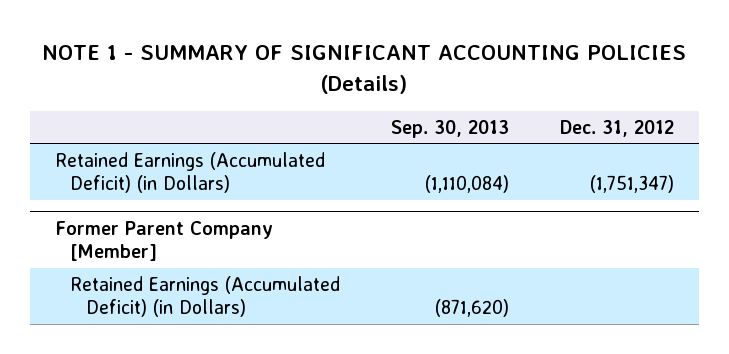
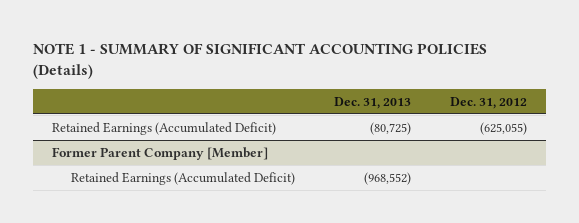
[391,119,510,138] Sep. 30, 2013 -> none
none -> [334,96,412,109] Dec. 31, 2013
[54,151,325,194] Retained Earnings (Accumulated Deficit) (in Dollars) -> [52,122,277,136] Retained Earnings (Accumulated Deficit)
[589,175,674,194] (1,751,347) -> [479,122,527,136] (625,055)
[70,275,341,318] Retained Earnings (Accumulated Deficit) (in Dollars) -> [71,172,296,186] Retained Earnings (Accumulated Deficit)

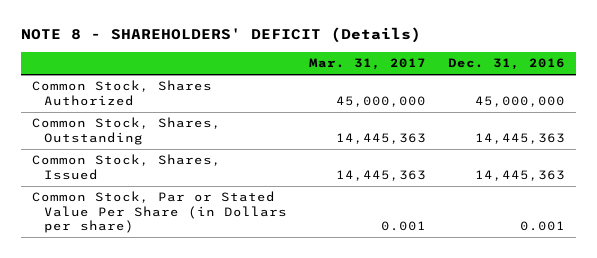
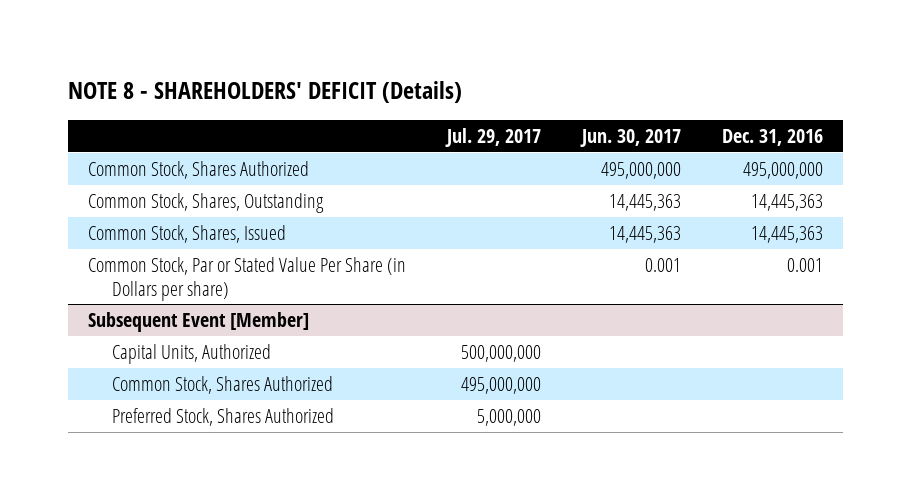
[308,58,426,71] Mar. 31, 2017 -> none
none -> [445,127,542,147] Jul. 29, 2017
none -> [579,128,681,147] Jun. 30, 2017
[474,95,565,107] 45,000,000 -> [742,162,823,180] 495,000,000
none -> [88,312,310,333] Subsequent Event [Member]
none -> [111,344,271,365] Capital Units, Authorized
none -> [111,376,333,395] Common Stock, Shares Authorized
none -> [111,408,334,427] Preferred Stock, Shares Authorized

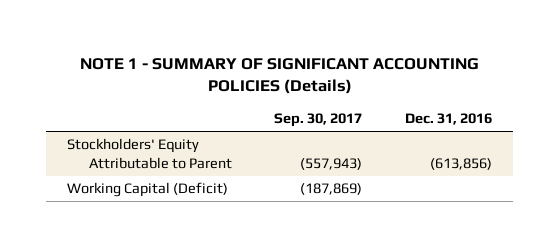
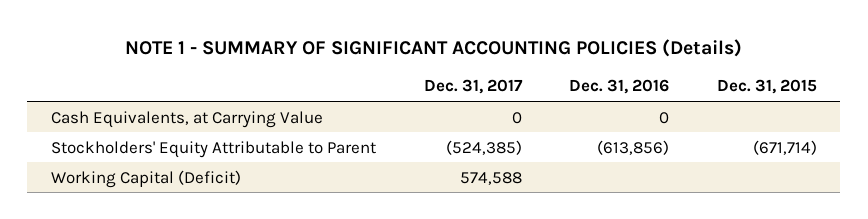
[274,113,363,128] Sep. 30, 2017 -> none
none -> [423,79,523,95] Dec. 31, 2017
none -> [716,79,817,95] Dec. 31, 2015
none -> [51,110,324,128] Cash Equivalents, at Carrying Value

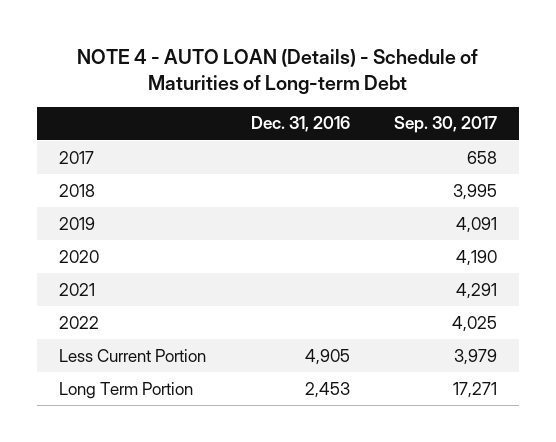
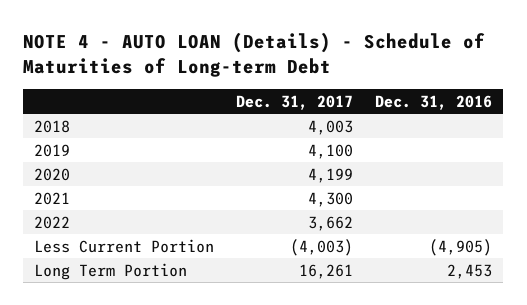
[393,116,497,134] Sep. 30, 2017 -> none
none -> [236,94,354,110] Dec. 31, 2017
[59,150,95,164] 2017 -> none
[304,348,350,365] 4,905 -> [429,238,493,256] (4,905)

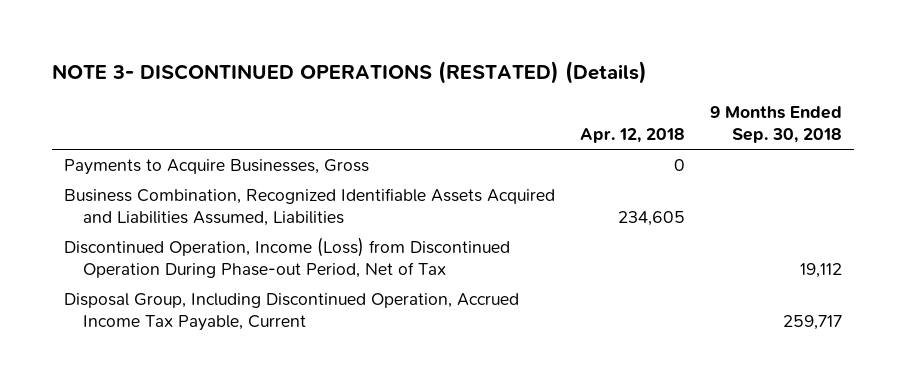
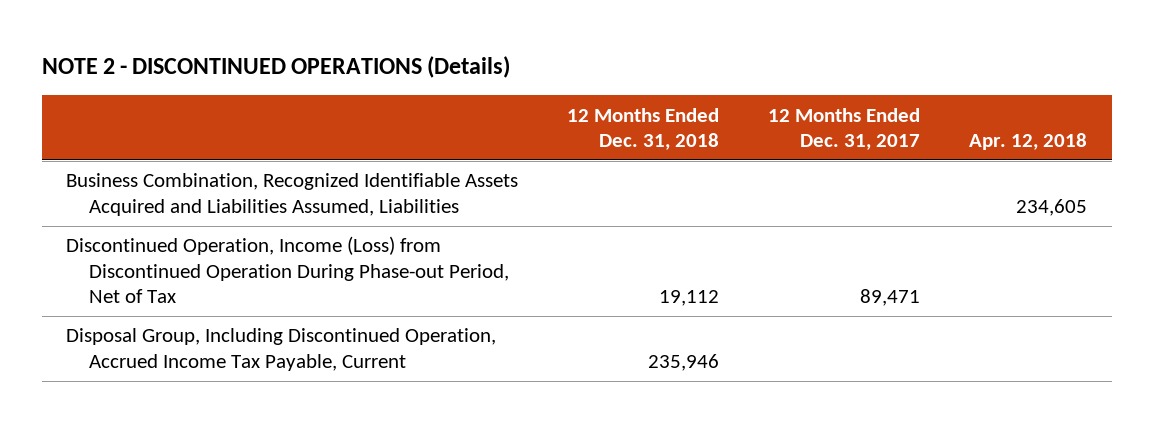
[51,61,647,85] NOTE 3- DISCONTINUED OPERATIONS (RESTATED) (Details) -> [41,56,510,79] NOTE 2 - DISCONTINUED OPERATIONS (Details)
[709,105,842,144] 9 Months Ended Sep. 30, 2018 -> none
none -> [567,107,720,151] 12 Months Ended Dec. 31, 2018
none -> [768,107,921,151] 12 Months Ended Dec. 31, 2017
[64,158,370,175] Payments to Acquire Businesses, Gross -> none

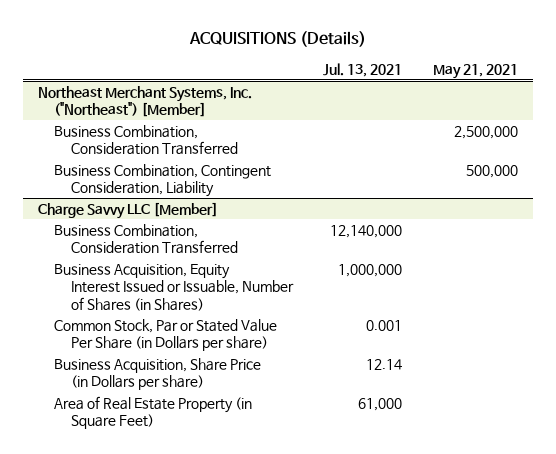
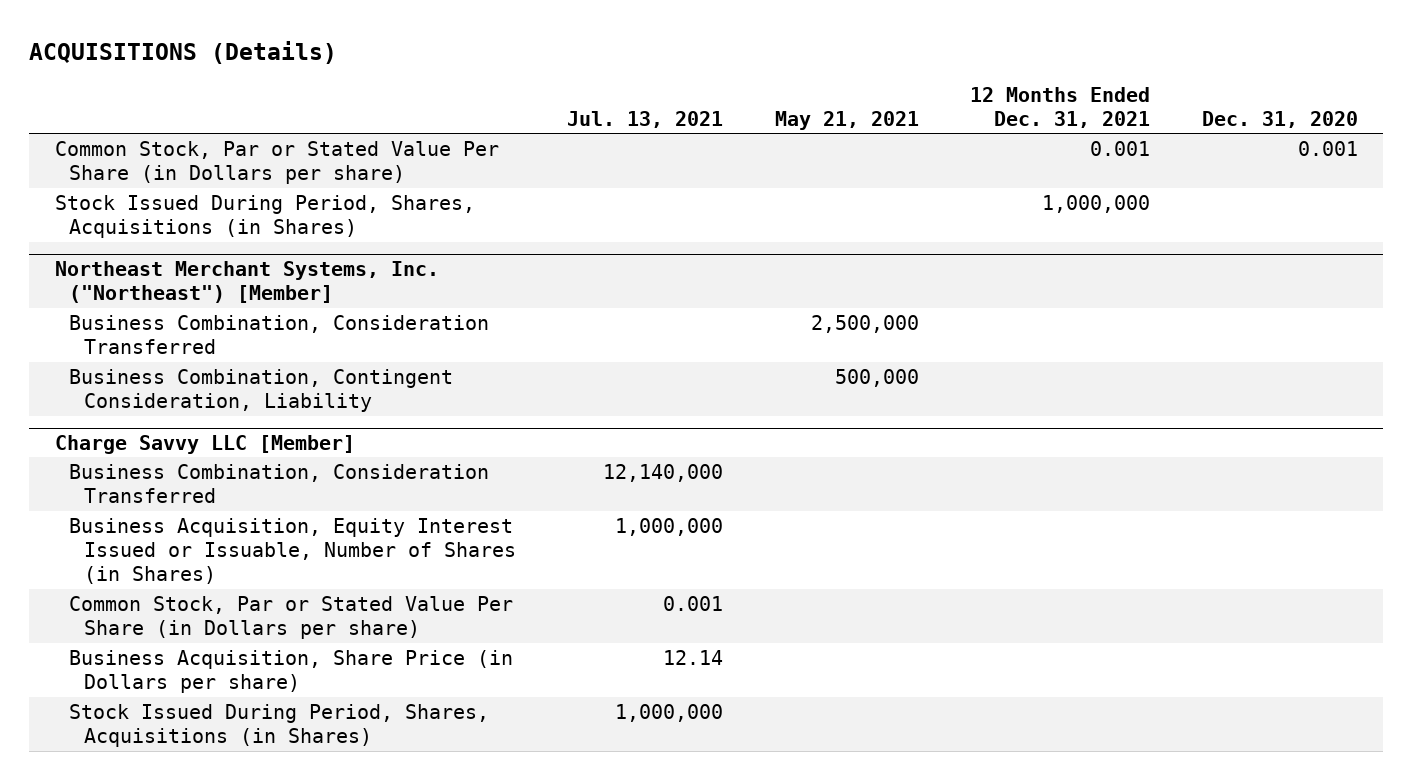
none -> [970,86,1151,129] 12 Months Ended Dec. 31, 2021
none -> [1201,111,1358,129] Dec. 31, 2020
none -> [55,140,500,185] Common Stock, Par or Stated Value Per Share (in Dollars per share)
none -> [55,194,476,239] Stock Issued During Period, Shares, Acquisitions (in Shares)
[54,395,253,430] Area of Real Estate Property (in Square Feet) -> none
none -> [69,703,490,748] Stock Issued During Period, Shares, Acquisitions (in Shares)

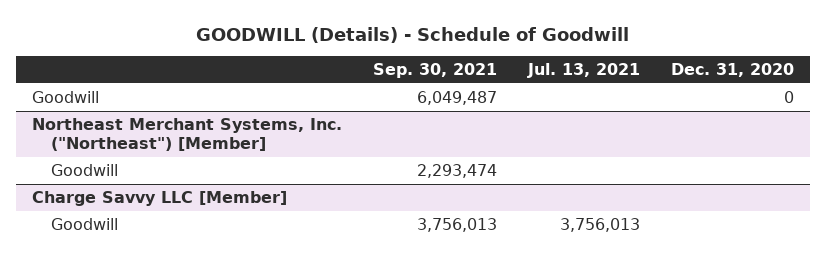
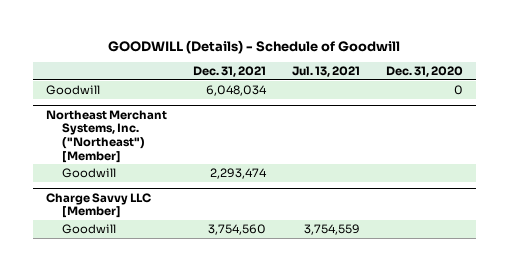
[373,63,498,79] Sep. 30, 2021 -> none
none -> [192,65,266,77] Dec. 31, 2021
[560,218,641,233] 3,756,013 -> [303,224,360,236] 3,754,559

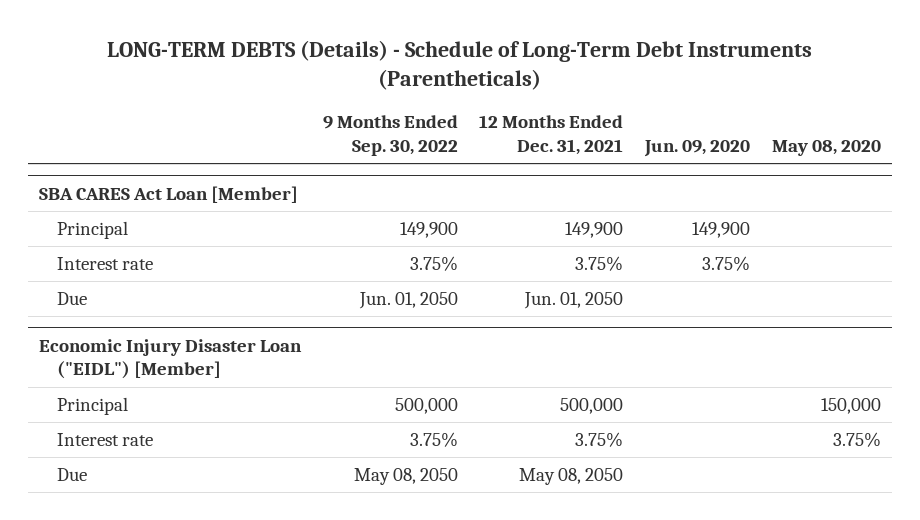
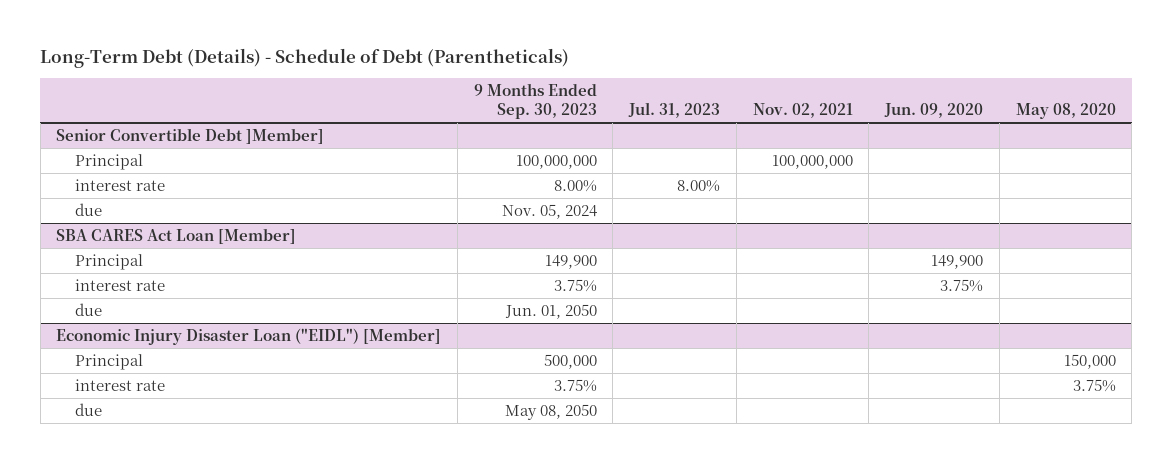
[106,39,812,90] LONG-TERM DEBTS (Details) - Schedule of Long-Term Debt Instruments (Parentheticals) -> [40,48,570,69] Long-Term Debt (Details) - Schedule of Debt (Parentheticals)
[322,115,458,157] 9 Months Ended Sep. 30, 2022 -> none
[479,115,624,156] 12 Months Ended Dec. 31, 2021 -> none
none -> [473,83,597,120] 9 Months Ended Sep. 30, 2023
none -> [628,102,721,119] Jul. 31, 2023
none -> [752,103,853,119] Nov. 02, 2021
none -> [56,128,325,145] Senior Convertible Debt ]Member]
none -> [75,154,144,171] Principal
none -> [75,179,166,192] interest rate
none -> [75,203,103,217] due
[56,256,153,270] Interest rate -> [75,279,166,292] interest rate
[56,291,87,305] Due -> [75,303,103,317] due
[56,432,153,446] Interest rate -> [75,379,166,392] interest rate
[56,467,87,481] Due -> [75,403,103,417] due

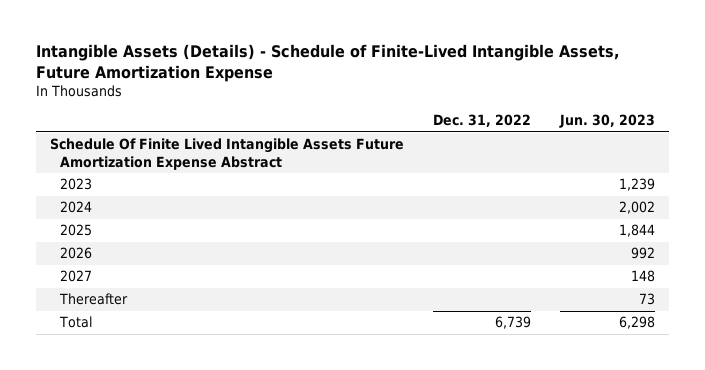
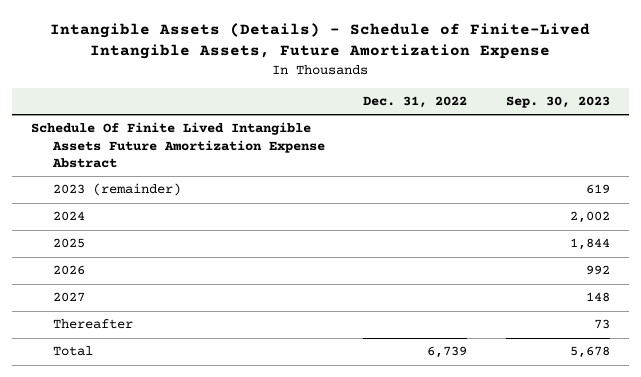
[558,114,655,129] Jun. 30, 2023 -> none
none -> [505,95,610,108] Sep. 30, 2023
[60,178,93,191] 2023 -> [53,183,182,197] 2023 (remainder)

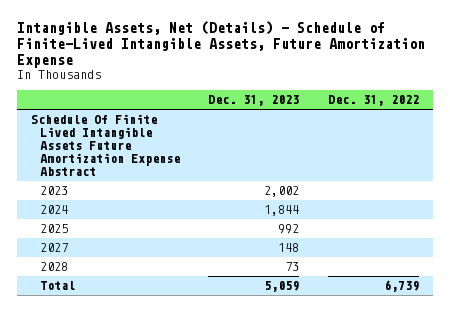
[50,22,591,60] Intangible Assets (Details) - Schedule of Finite-Lived Intangible Assets, Future Amortization Expense -> [16,21,425,69] Intangible Assets, Net (Details) - Schedule of Finite-Lived Intangible Assets, Future Amortization Expense
[505,95,610,108] Sep. 30, 2023 -> none
none -> [208,95,300,107] Dec. 31, 2023
[53,183,182,197] 2023 (remainder) -> [39,186,68,196] 2023
[53,265,86,276] 2026 -> none
[53,319,134,330] Thereafter -> none
none -> [39,262,68,272] 2028

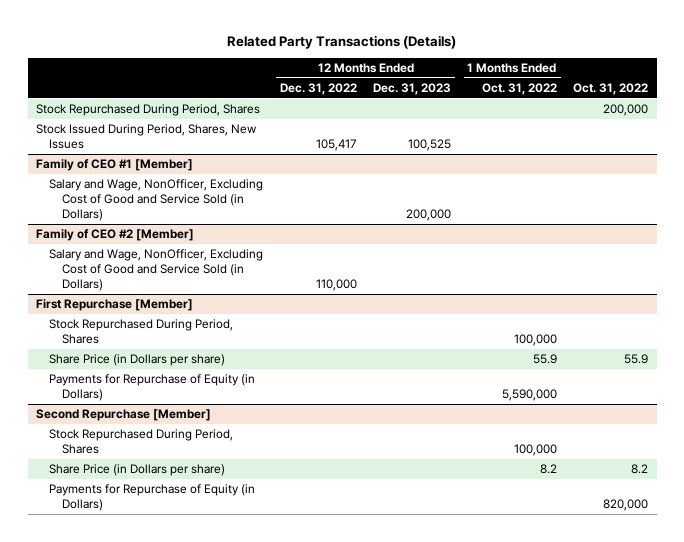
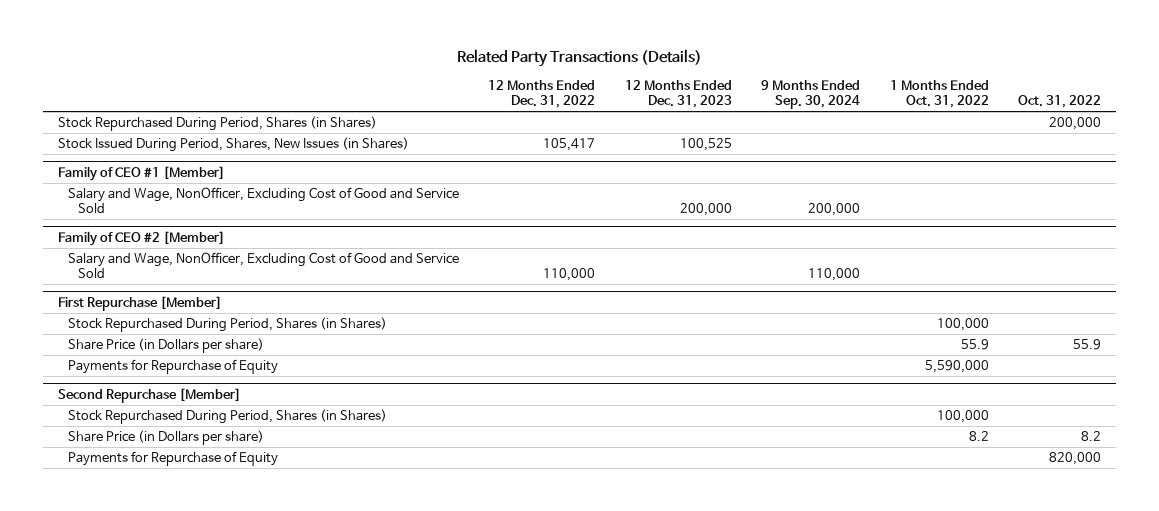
none -> [761,80,861,110] 9 Months Ended Sep. 30, 2024
[36,104,261,117] Stock Repurchased During Period, Shares -> [57,116,377,132] Stock Repurchased During Period, Shares (in Shares)
[36,124,258,150] Stock Issued During Period, Shares, New Issues -> [57,137,409,153] Stock Issued During Period, Shares, New Issues (in Shares)
[49,179,264,222] Salary and Wage, NonOfficer, Excluding Cost of Good and Service Sold (in Dollars) -> [67,187,459,213] Salary and Wage, NonOfficer, Excluding Cost of Good and Service Sold
[49,249,264,292] Salary and Wage, NonOfficer, Excluding Cost of Good and Service Sold (in Dollars) -> [67,252,459,278] Salary and Wage, NonOfficer, Excluding Cost of Good and Service Sold
[49,319,234,345] Stock Repurchased During Period, Shares -> [67,317,387,333] Stock Repurchased During Period, Shares (in Shares)
[49,374,256,402] Payments for Repurchase of Equity (in Dollars) -> [67,359,278,375] Payments for Repurchase of Equity
[49,429,234,455] Stock Repurchased During Period, Shares -> [67,409,387,425] Stock Repurchased During Period, Shares (in Shares)
[49,484,256,512] Payments for Repurchase of Equity (in Dollars) -> [67,451,278,467] Payments for Repurchase of Equity

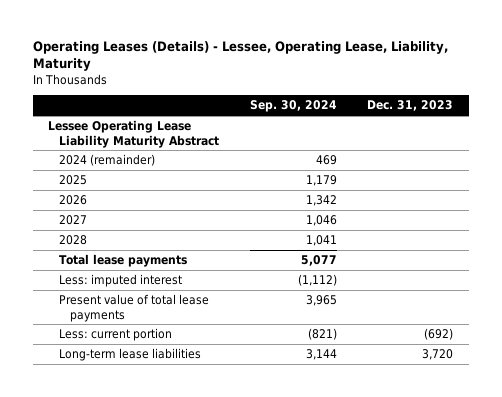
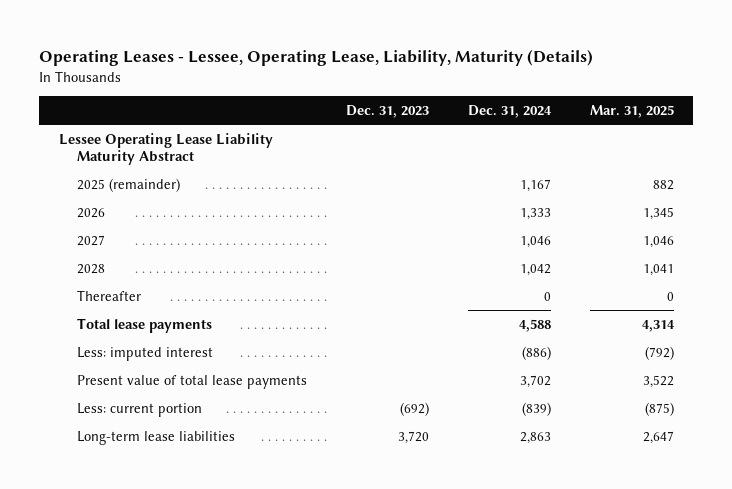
[32,40,448,72] Operating Leases (Details) - Lessee, Operating Lease, Liability, Maturity -> [39,48,594,66] Operating Leases - Lessee, Operating Lease, Liability, Maturity (Details)
[249,100,337,113] Sep. 30, 2024 -> none
none -> [467,105,552,119] Dec. 31, 2024
none -> [589,105,674,119] Mar. 31, 2025
[59,175,88,186] 2025 -> none
[59,154,156,167] 2024 (remainder) -> [77,177,181,192] 2025 (remainder)
none -> [77,289,142,301] Thereafter

